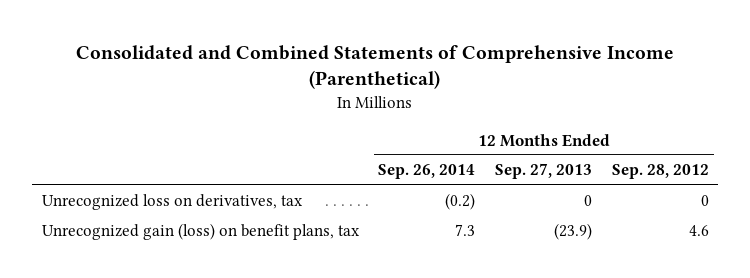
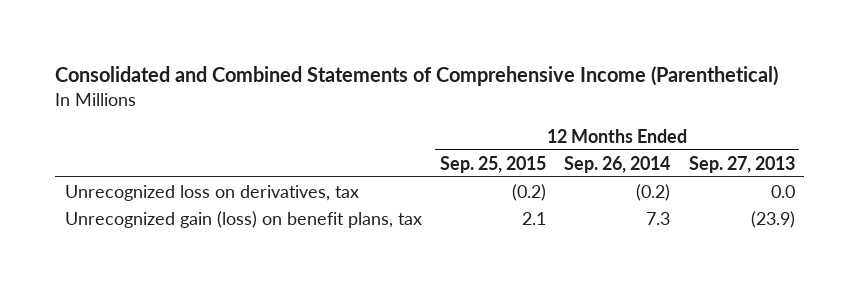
[611,164,709,180] Sep. 28, 2012 -> none
none -> [439,155,546,173] Sep. 25, 2015
[584,195,593,207] 0 -> [770,184,795,198] 0.0

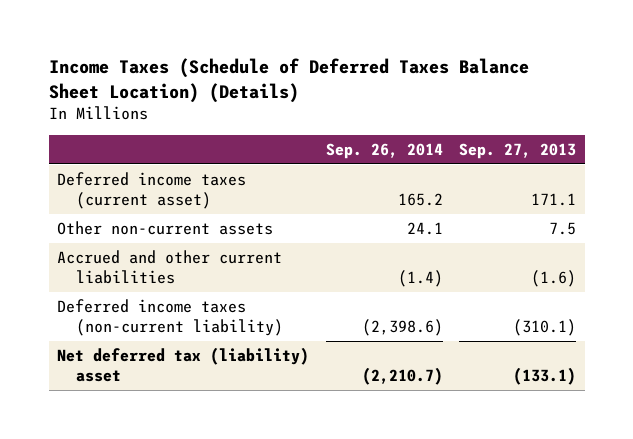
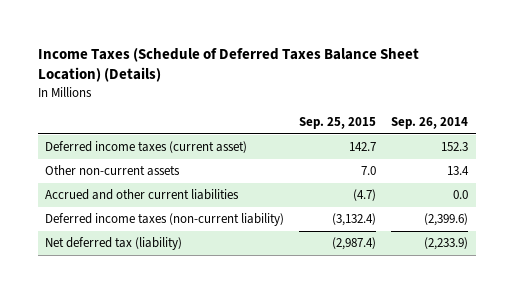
[459,142,577,159] Sep. 27, 2013 -> none
none -> [299,117,377,130] Sep. 25, 2015
[397,193,443,207] 165.2 -> [441,142,469,152] 152.3
[406,221,443,235] 24.1 -> [447,166,470,176] 13.4
[397,270,443,288] (1.4) -> [453,190,469,200] 0.0
[361,319,443,337] (2,398.6) -> [424,213,469,227] (2,399.6)
[56,346,309,383] Net deferred tax (liability) asset -> [45,237,183,251] Net deferred tax (liability)
[361,367,443,386] (2,210.7) -> [424,237,469,251] (2,233.9)

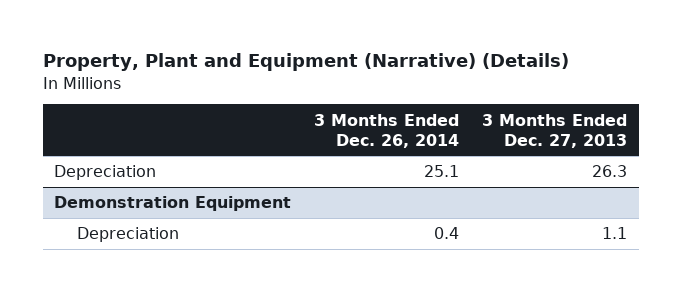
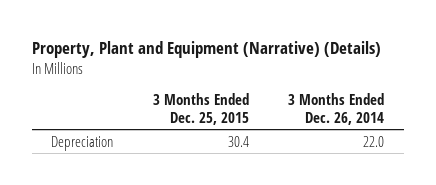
[482,113,628,148] 3 Months Ended Dec. 27, 2013 -> none
none -> [152,92,249,125] 3 Months Ended Dec. 25, 2015
[54,196,292,212] Demonstration Equipment -> none
[76,227,179,243] Depreciation -> none
[424,165,460,178] 25.1 -> [363,135,385,147] 22.0

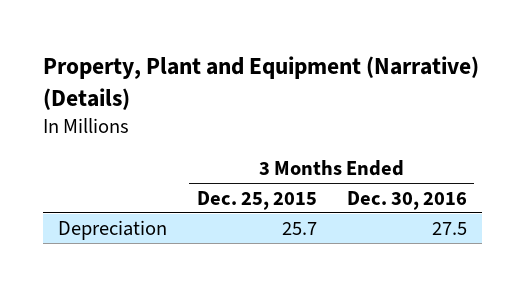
[288,92,385,125] 3 Months Ended Dec. 26, 2014 -> none
none -> [346,190,467,210] Dec. 30, 2016
[227,135,249,147] 30.4 -> [281,222,317,236] 25.7

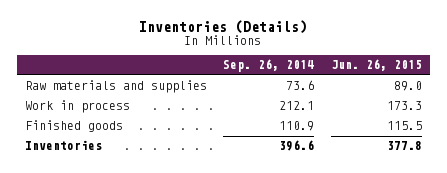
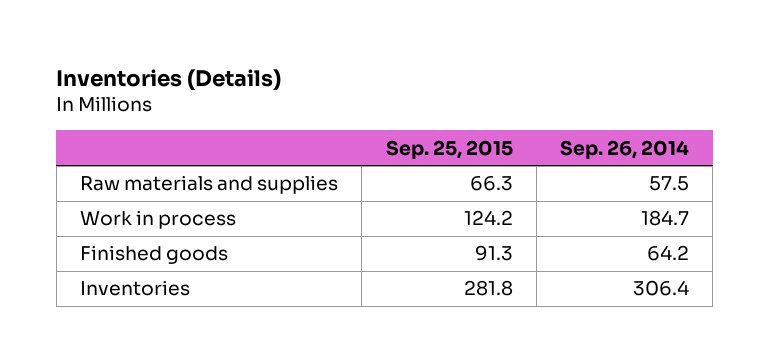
[330,59,422,72] Jun. 26, 2015 -> none
none -> [385,139,513,159] Sep. 25, 2015
[286,80,315,91] 73.6 -> [648,176,689,192] 57.5
[279,101,315,111] 212.1 -> [640,210,689,227] 184.7
[279,121,315,132] 110.9 -> [646,245,689,262] 64.2
[279,140,315,152] 396.6 -> [632,280,689,297] 306.4

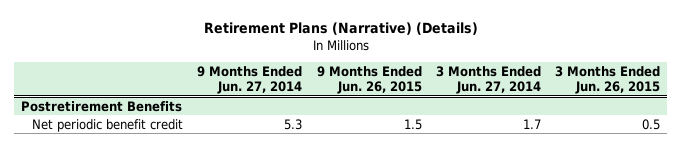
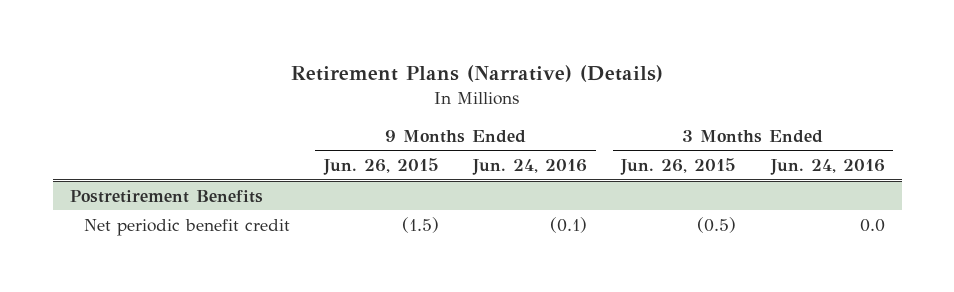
[197,66,303,95] 9 Months Ended Jun. 27, 2014 -> none
[435,66,541,95] 3 Months Ended Jun. 27, 2014 -> none
none -> [472,159,588,176] Jun. 24, 2016
none -> [769,159,885,176] Jun. 24, 2016
[403,118,422,130] 1.5 -> [401,216,439,233] (1.5)
[641,118,660,130] 0.5 -> [697,216,737,233] (0.5)

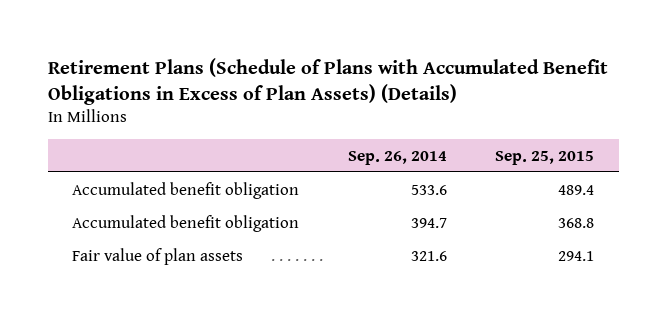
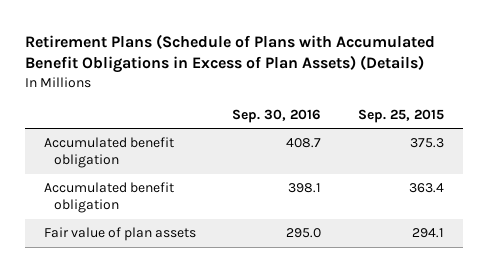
[347,150,447,165] Sep. 26, 2014 -> none
none -> [232,108,322,123] Sep. 30, 2016
[558,184,595,195] 489.4 -> [410,138,445,149] 375.3
[558,217,595,228] 368.8 -> [409,183,445,194] 363.4

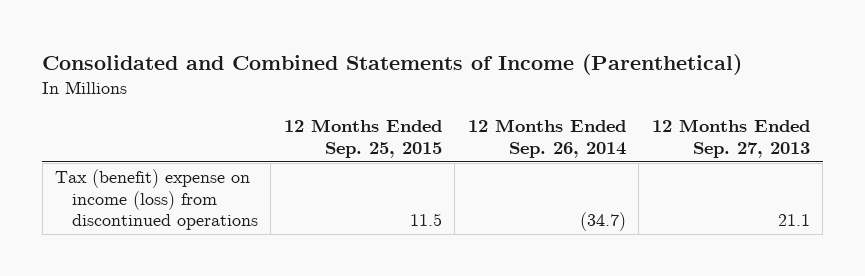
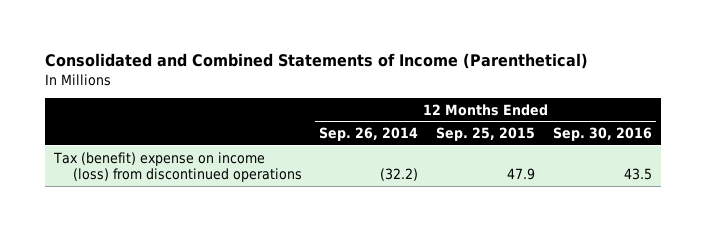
[651,119,810,158] 12 Months Ended Sep. 27, 2013 -> none
none -> [553,127,653,142] Sep. 30, 2016
[409,212,442,226] 11.5 -> [507,168,536,181] 47.9
[579,211,626,231] (34.7) -> [380,168,419,182] (32.2)

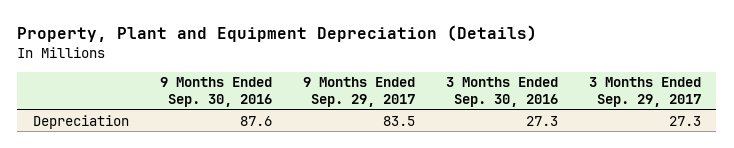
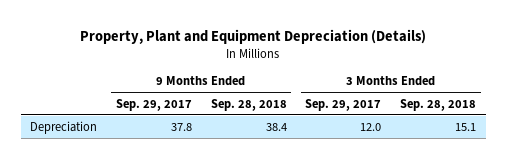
[159,77,272,107] 9 Months Ended Sep. 30, 2016 -> none
[445,77,558,107] 3 Months Ended Sep. 30, 2016 -> none
none -> [210,98,287,111] Sep. 28, 2018
none -> [400,98,477,111] Sep. 28, 2018
[382,115,415,126] 83.5 -> [171,123,193,132] 37.8
[668,115,701,126] 27.3 -> [360,123,382,132] 12.0

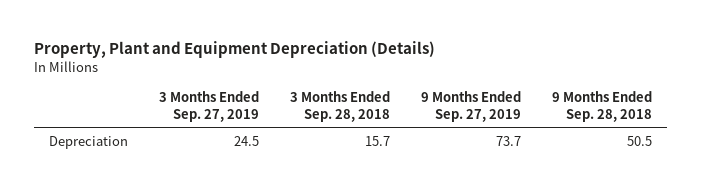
[116,98,193,111] Sep. 29, 2017 -> none
[305,98,382,111] Sep. 29, 2017 -> none
none -> [158,91,259,123] 3 Months Ended Sep. 27, 2019
none -> [420,91,521,123] 9 Months Ended Sep. 27, 2019
[265,123,287,132] 38.4 -> [626,135,652,146] 50.5
[455,123,477,132] 15.1 -> [364,135,390,146] 15.7

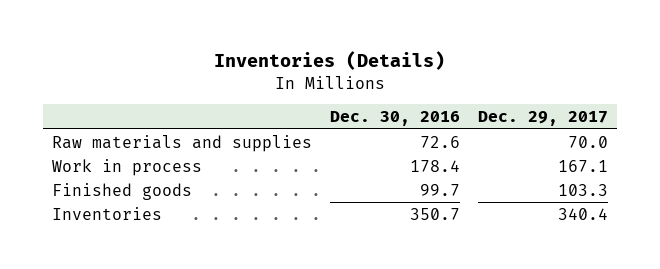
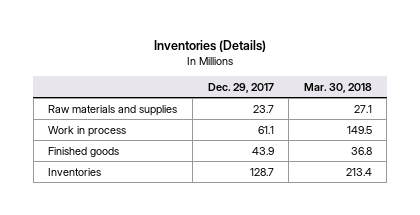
[329,111,460,127] Dec. 30, 2016 -> none
none -> [303,82,372,93] Mar. 30, 2018
[568,135,609,148] 70.0 -> [252,104,274,113] 23.7
[558,159,609,172] 167.1 -> [257,125,274,134] 61.1
[558,183,609,196] 103.3 -> [251,146,274,155] 43.9
[558,207,609,220] 340.4 -> [249,167,274,176] 128.7

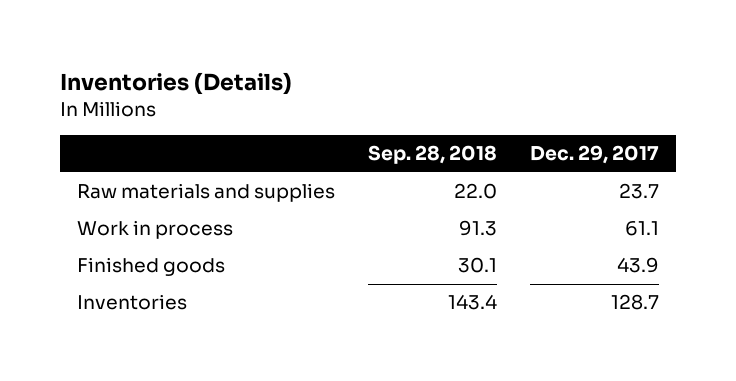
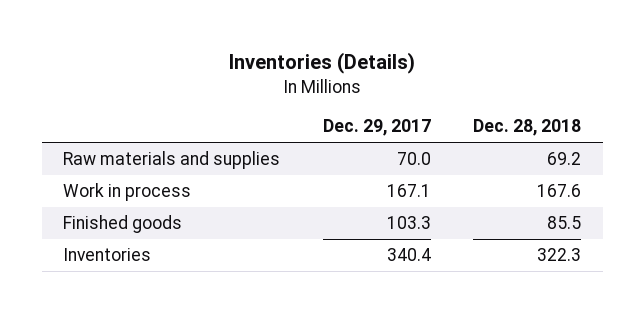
[367,145,497,165] Sep. 28, 2018 -> none
none -> [473,119,582,137] Dec. 28, 2018
[619,183,660,200] 23.7 -> [396,152,431,166] 70.0
[625,221,660,237] 61.1 -> [386,184,431,198] 167.1
[617,257,660,274] 43.9 -> [386,216,431,230] 103.3
[611,294,660,311] 128.7 -> [386,248,431,262] 340.4

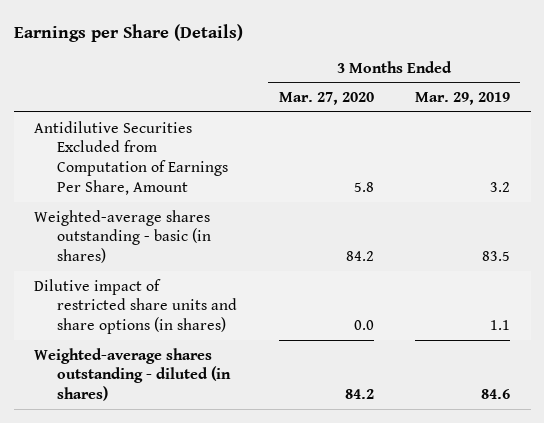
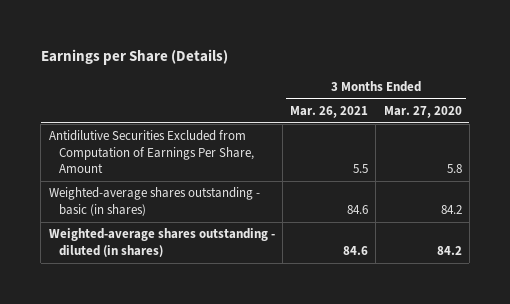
[414,92,510,106] Mar. 29, 2019 -> none
none -> [290,106,369,119] Mar. 26, 2021
[34,278,238,335] Dilutive impact of restricted share units and share options (in shares) -> none

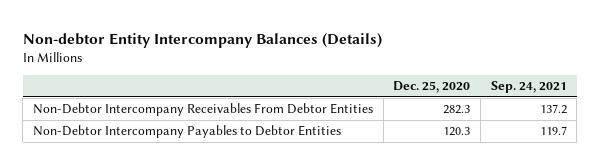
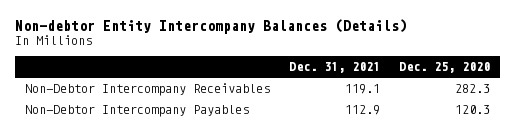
[490,81,567,94] Sep. 24, 2021 -> none
none -> [288,62,380,74] Dec. 31, 2021
[33,103,374,117] Non-Debtor Intercompany Receivables From Debtor Entities -> [24,83,270,97] Non-Debtor Intercompany Receivables
[33,125,342,139] Non-Debtor Intercompany Payables to Debtor Entities -> [24,105,249,118] Non-Debtor Intercompany Payables

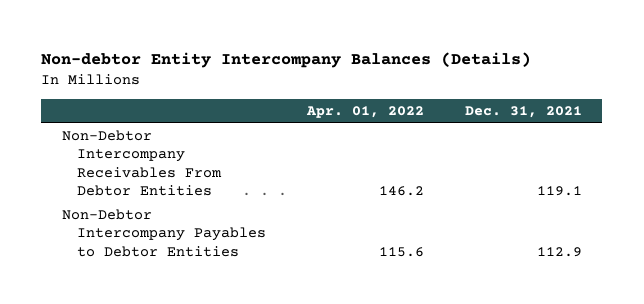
[399,62,491,74] Dec. 25, 2020 -> none
none -> [306,106,425,119] Apr. 01, 2022
[24,83,270,97] Non-Debtor Intercompany Receivables -> [61,130,223,197] Non-Debtor Intercompany Receivables From Debtor Entities
[24,105,249,118] Non-Debtor Intercompany Payables -> [61,209,267,257] Non-Debtor Intercompany Payables to Debtor Entities

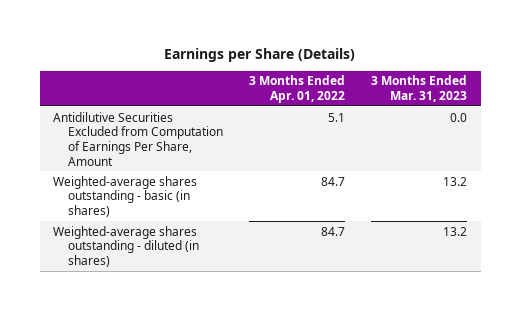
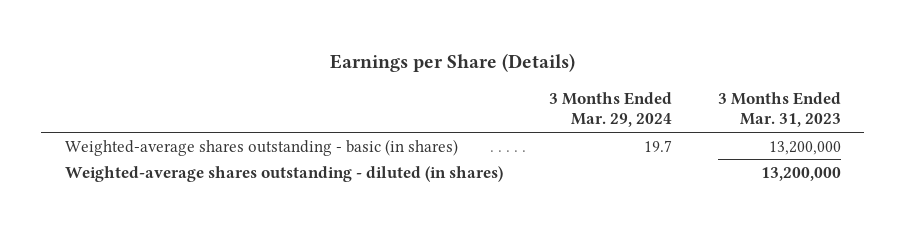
[249,75,346,103] 3 Months Ended Apr. 01, 2022 -> none
none -> [548,91,672,128] 3 Months Ended Mar. 29, 2024
[52,111,223,166] Antidilutive Securities Excluded from Computation of Earnings Per Share, Amount -> none
[443,176,468,186] 13.2 -> [768,140,841,155] 13,200,000
[443,226,468,236] 13.2 -> [760,166,841,181] 13,200,000

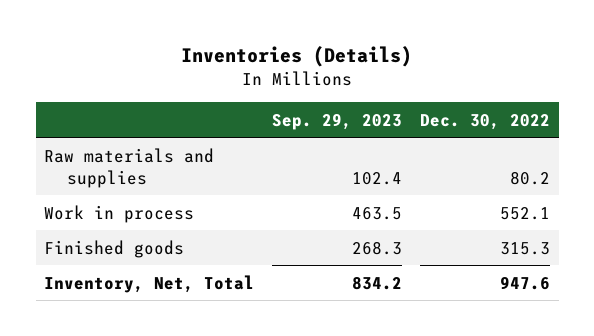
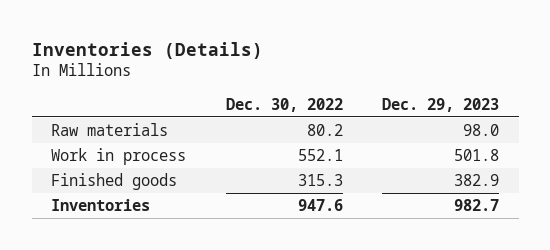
[272,112,403,130] Sep. 29, 2023 -> none
none -> [381,97,499,112] Dec. 29, 2023
[44,147,215,188] Raw materials and supplies -> [51,123,169,137] Raw materials
[44,274,255,293] Inventory, Net, Total -> [51,199,151,212] Inventories

